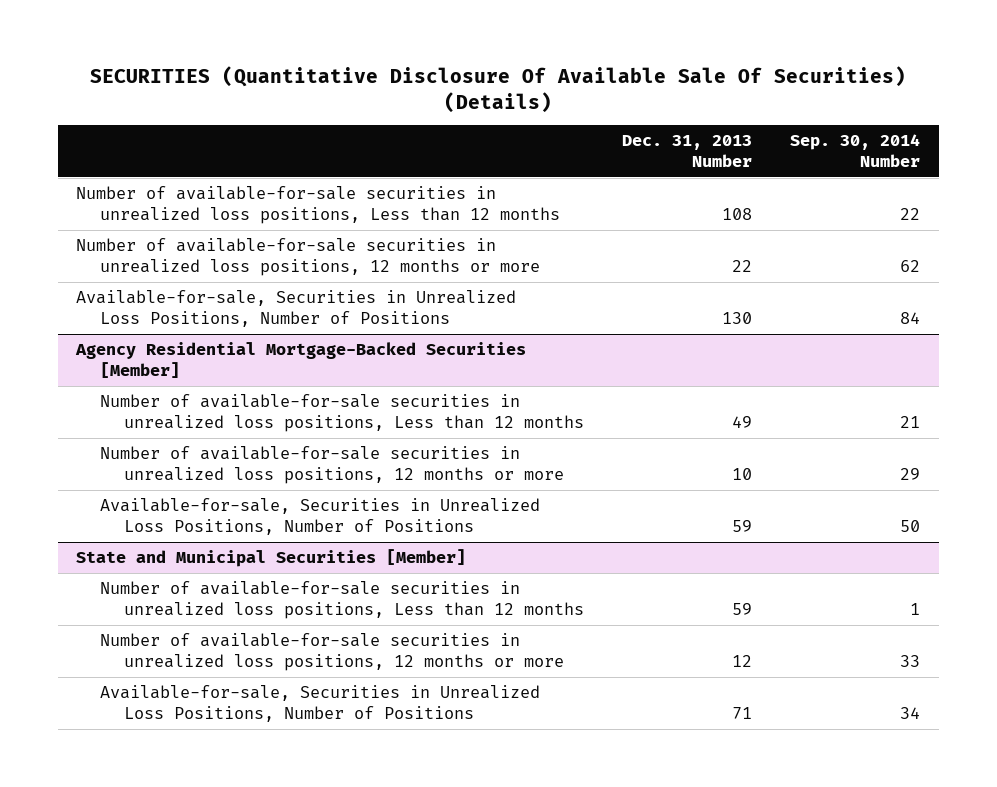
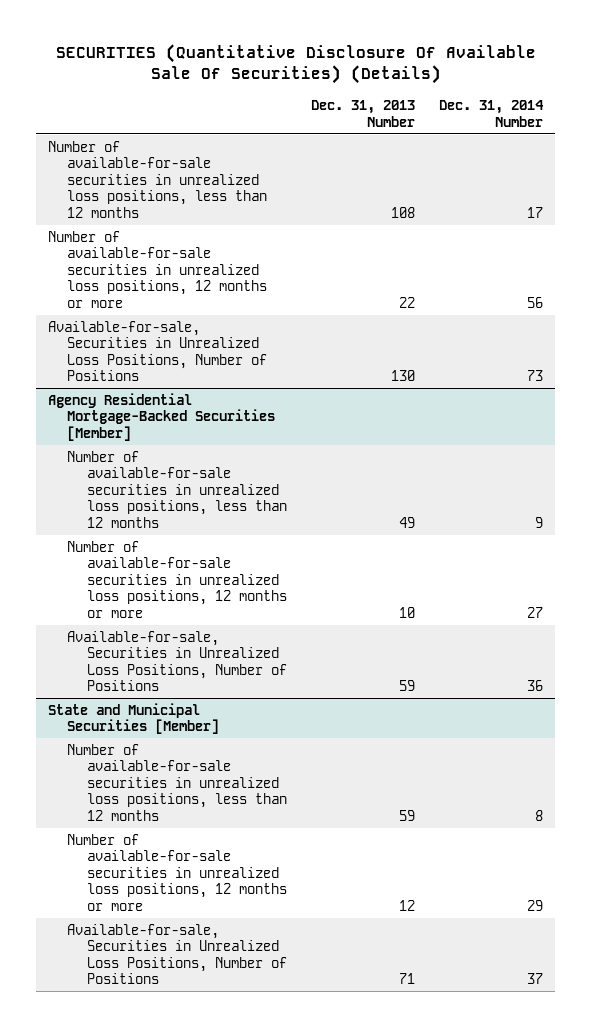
[790,134,921,168] Sep. 30, 2014 Number -> none
none -> [439,100,545,127] Dec. 31, 2014 Number
[76,186,561,224] Number of available-for-sale securities in unrealized loss positions, Less than 12 months -> [47,140,268,218] Number of available-for-sale securities in unrealized loss positions, less than 12 months
[100,394,585,432] Number of available-for-sale securities in unrealized loss positions, Less than 12 months -> [67,450,287,528] Number of available-for-sale securities in unrealized loss positions, less than 12 months
[100,581,585,619] Number of available-for-sale securities in unrealized loss positions, Less than 12 months -> [67,743,287,821] Number of available-for-sale securities in unrealized loss positions, less than 12 months

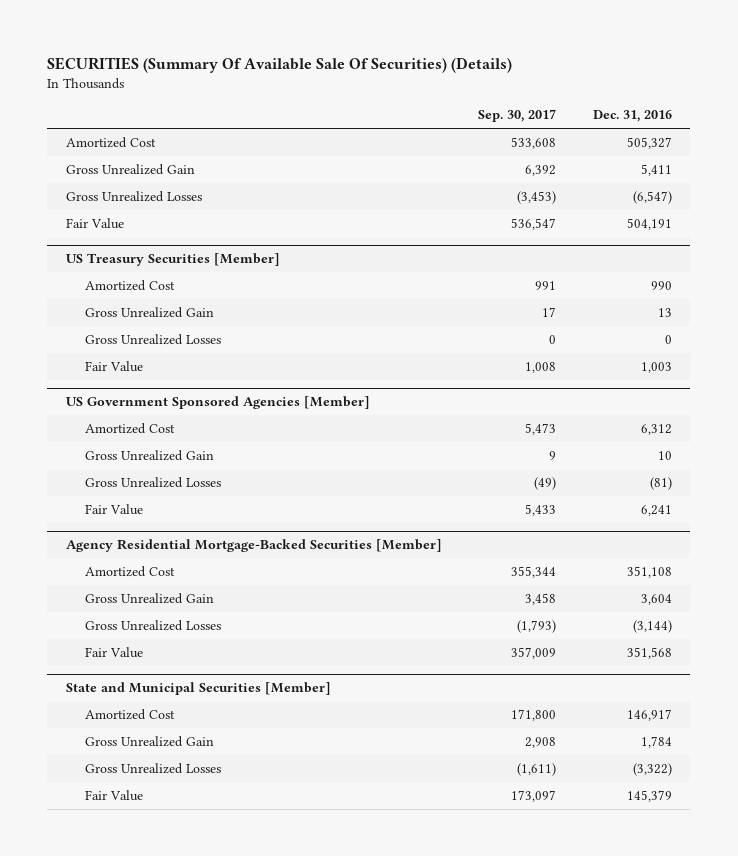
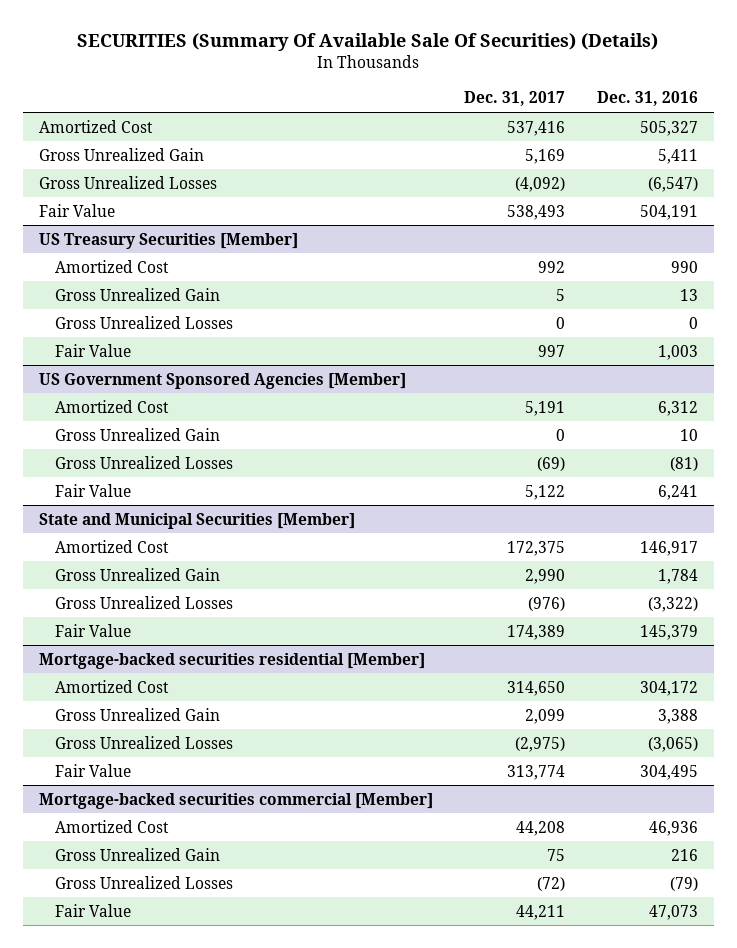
[478,109,557,123] Sep. 30, 2017 -> none
none -> [464,91,566,107] Dec. 31, 2017
[65,539,442,553] Agency Residential Mortgage-Backed Securities [Member] -> none
[84,565,175,577] Amortized Cost -> none
[84,592,214,604] Gross Unrealized Gain -> none
[84,619,221,631] Gross Unrealized Losses -> none
[84,646,143,658] Fair Value -> none
none -> [38,652,425,669] Mortgage-backed securities residential [Member]
none -> [54,679,169,693] Amortized Cost
none -> [54,707,220,721] Gross Unrealized Gain
none -> [54,735,233,749] Gross Unrealized Losses
none -> [54,763,131,777] Fair Value
none -> [38,792,433,809] Mortgage-backed securities commercial [Member]
none -> [54,819,169,833] Amortized Cost
none -> [54,847,220,861] Gross Unrealized Gain
none -> [54,875,233,889] Gross Unrealized Losses
none -> [54,903,131,917] Fair Value

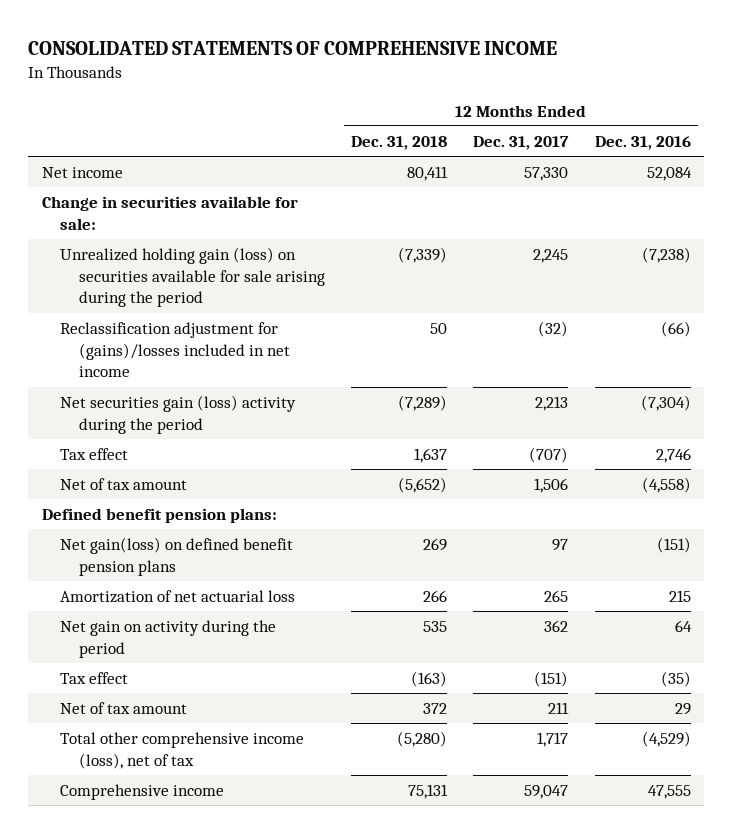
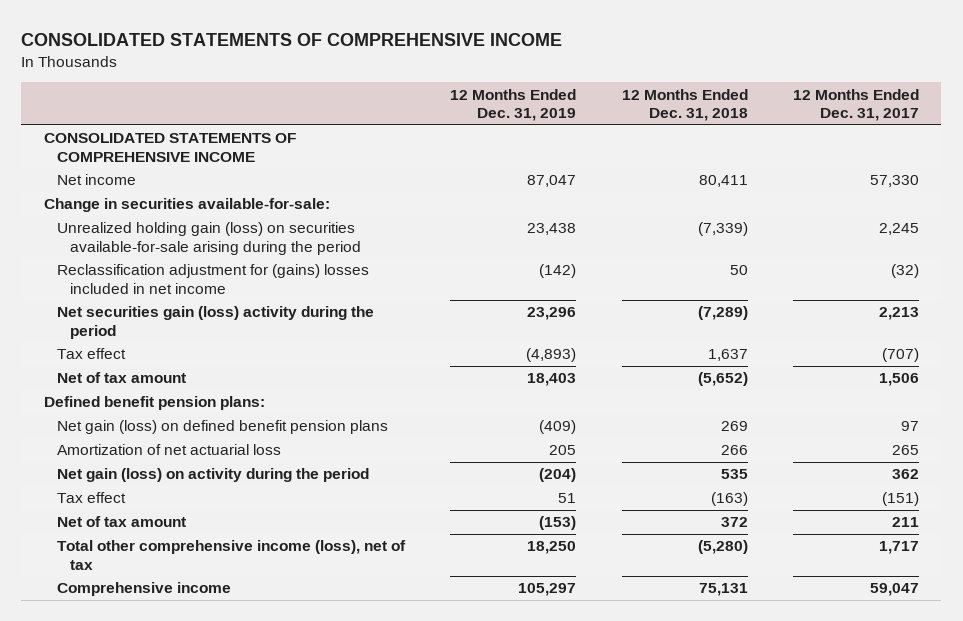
[594,135,691,150] Dec. 31, 2016 -> none
none -> [450,88,577,122] 12 Months Ended Dec. 31, 2019
none -> [43,133,296,162] CONSOLIDATED STATEMENTS OF COMPREHENSIVE INCOME
[41,196,298,230] Change in securities available for sale: -> [43,198,330,213] Change in securities available-for-sale:
[60,247,325,308] Unrealized holding gain (loss) on securities available for sale arising during the period -> [57,222,362,255] Unrealized holding gain (loss) on securities available-for-sale arising during the period
[60,322,290,378] Reclassification adjustment for (gains)/losses included in net income -> [57,264,370,294] Reclassification adjustment for (gains) losses included in net income
[60,537,294,576] Net gain(loss) on defined benefit pension plans -> [57,420,389,435] Net gain (loss) on defined benefit pension plans
[60,620,277,658] Net gain on activity during the period -> [57,468,370,483] Net gain (loss) on activity during the period

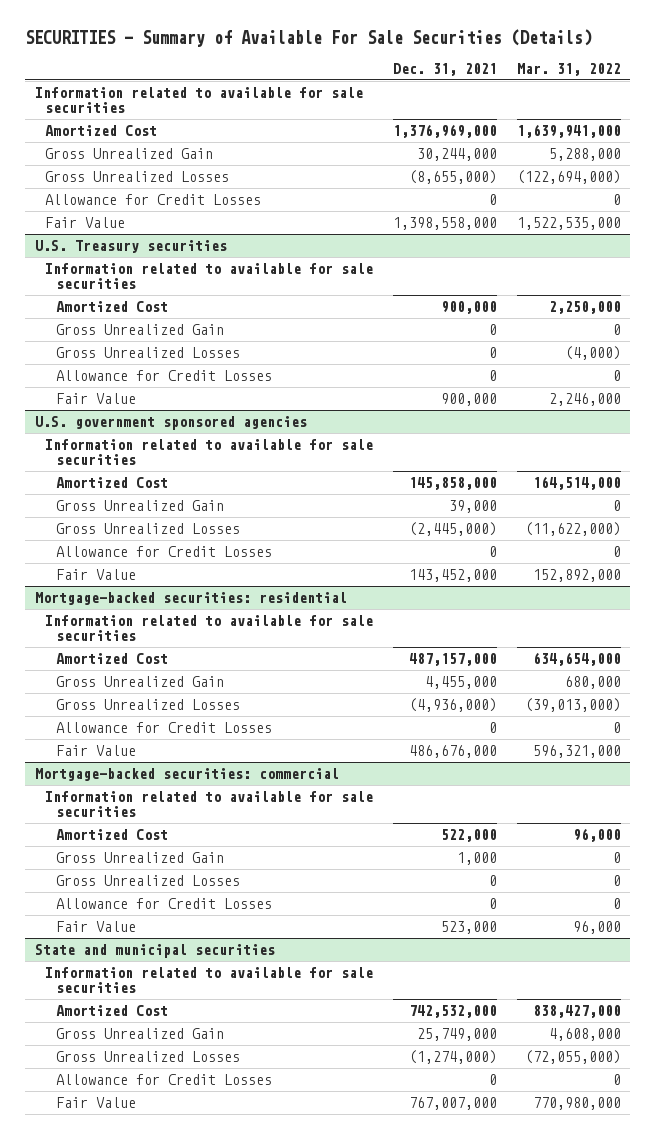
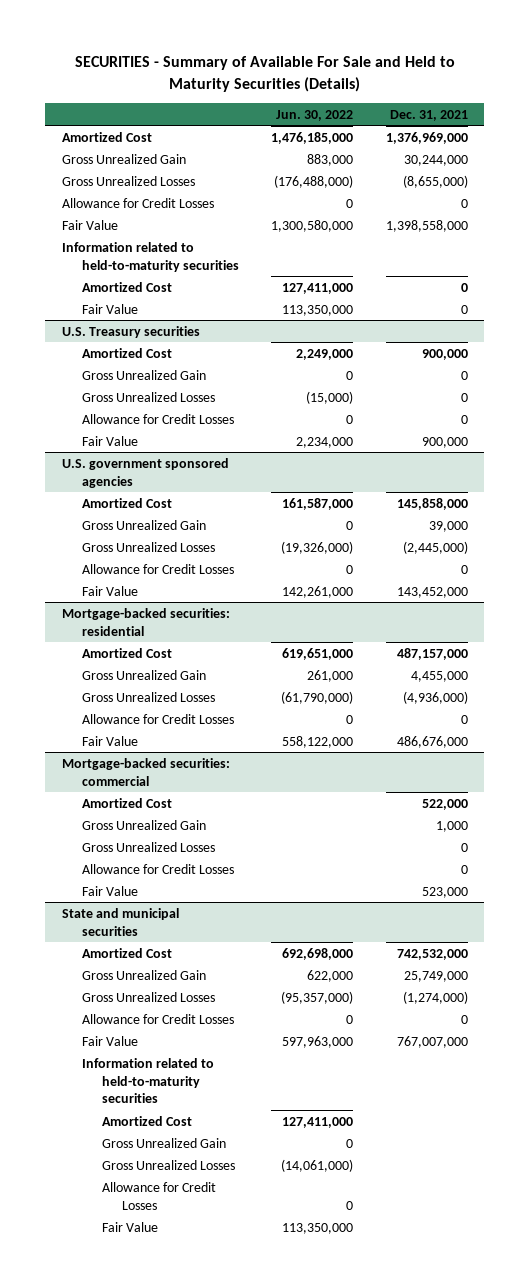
[25,29,593,48] SECURITIES - Summary of Available For Sale Securities (Details) -> [74,56,455,93] SECURITIES - Summary of Available For Sale and Held to Maturity Securities (Details)
[516,62,621,76] Mar. 31, 2022 -> none
none -> [276,109,354,121] Jun. 30, 2022
[35,87,364,114] Information related to available for sale securities -> none
none -> [61,241,239,272] Information related to held-to-maturity securities
none -> [81,281,172,292] Amortized Cost
none -> [81,303,138,314] Fair Value
[45,263,374,290] Information related to available for sale securities -> none
[45,439,374,466] Information related to available for sale securities -> none
[45,615,374,642] Information related to available for sale securities -> none
[45,791,374,818] Information related to available for sale securities -> none
[45,967,374,994] Information related to available for sale securities -> none
none -> [81,1057,214,1104] Information related to held-to-maturity securities
none -> [101,1115,192,1126] Amortized Cost
none -> [101,1137,226,1148] Gross Unrealized Gain
none -> [101,1159,235,1170] Gross Unrealized Losses
none -> [101,1181,216,1210] Allowance for Credit Losses
none -> [101,1221,158,1232] Fair Value

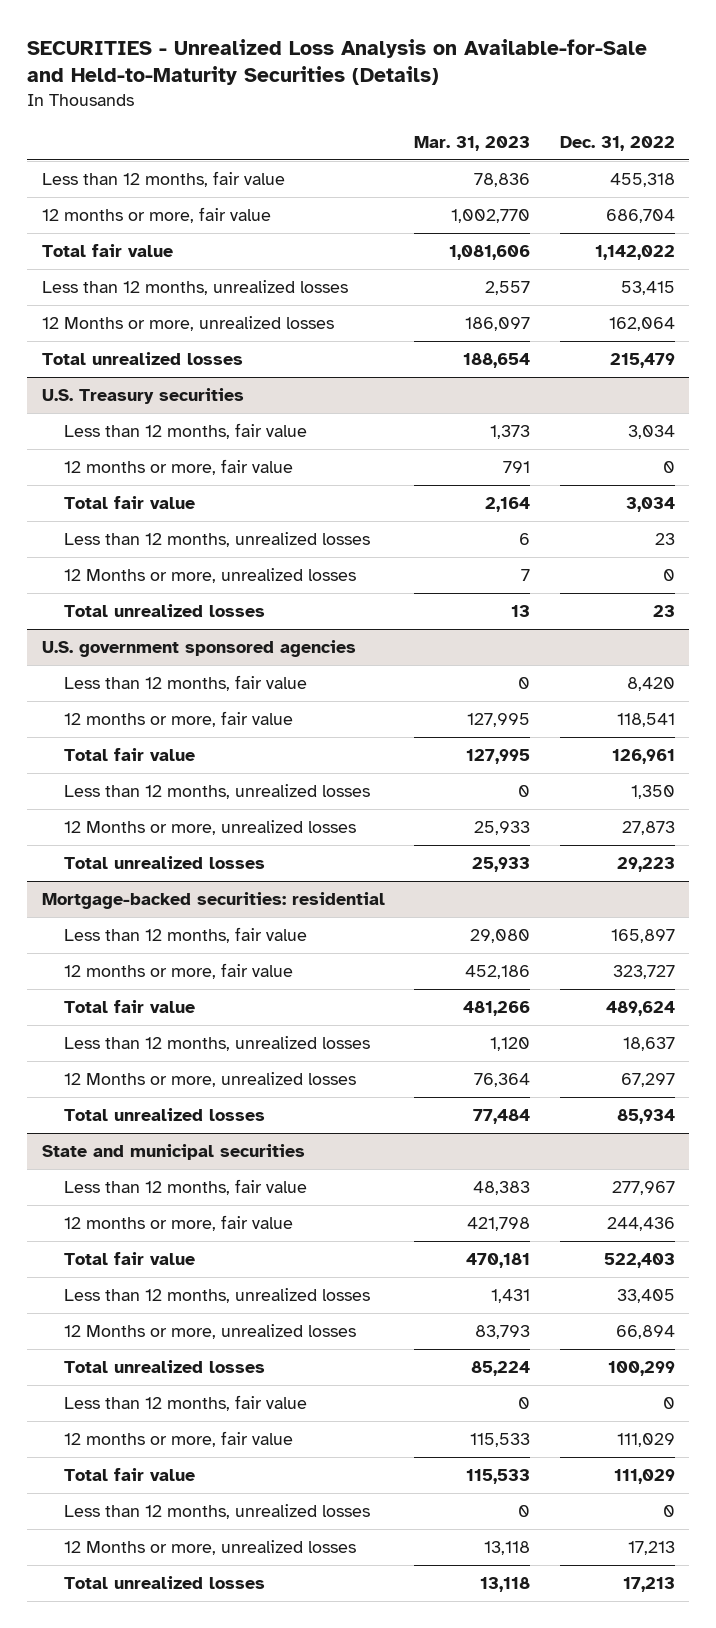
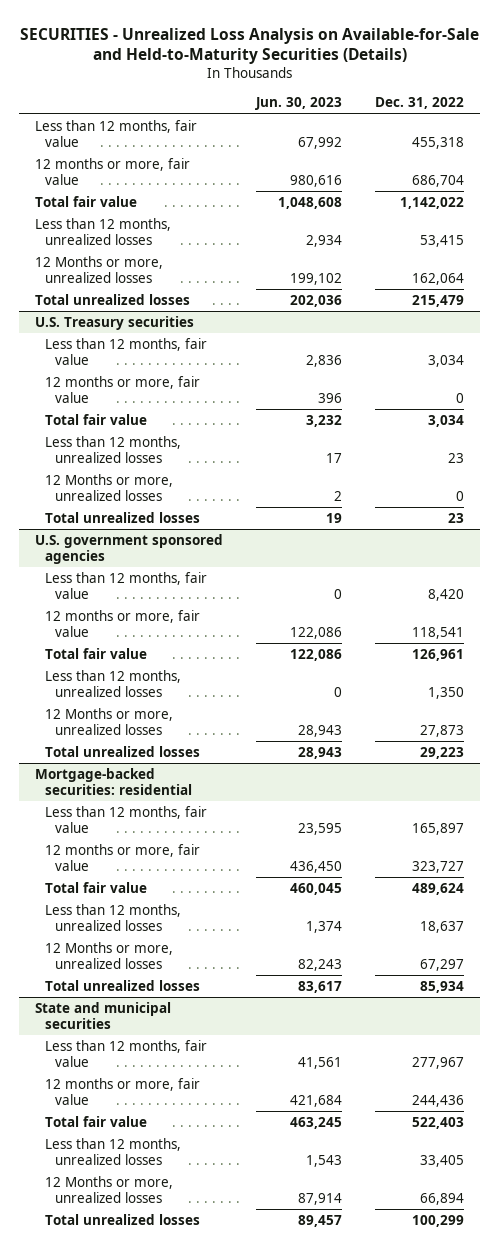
[414,135,531,151] Mar. 31, 2023 -> none
none -> [255,97,343,111] Jun. 30, 2023
[64,1394,308,1411] Less than 12 months, fair value -> none
[64,1430,294,1447] 12 months or more, fair value -> none
[64,1467,196,1481] Total fair value -> none
[64,1503,371,1519] Less than 12 months, unrealized losses -> none
[64,1539,357,1555] 12 Months or more, unrealized losses -> none
[64,1575,266,1589] Total unrealized losses -> none

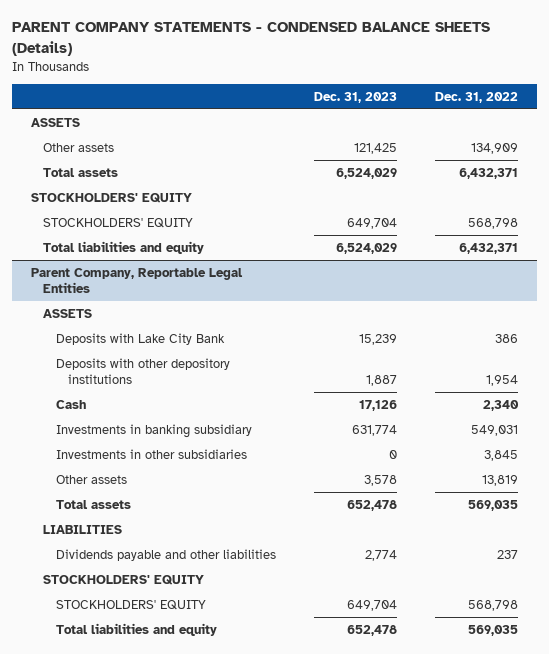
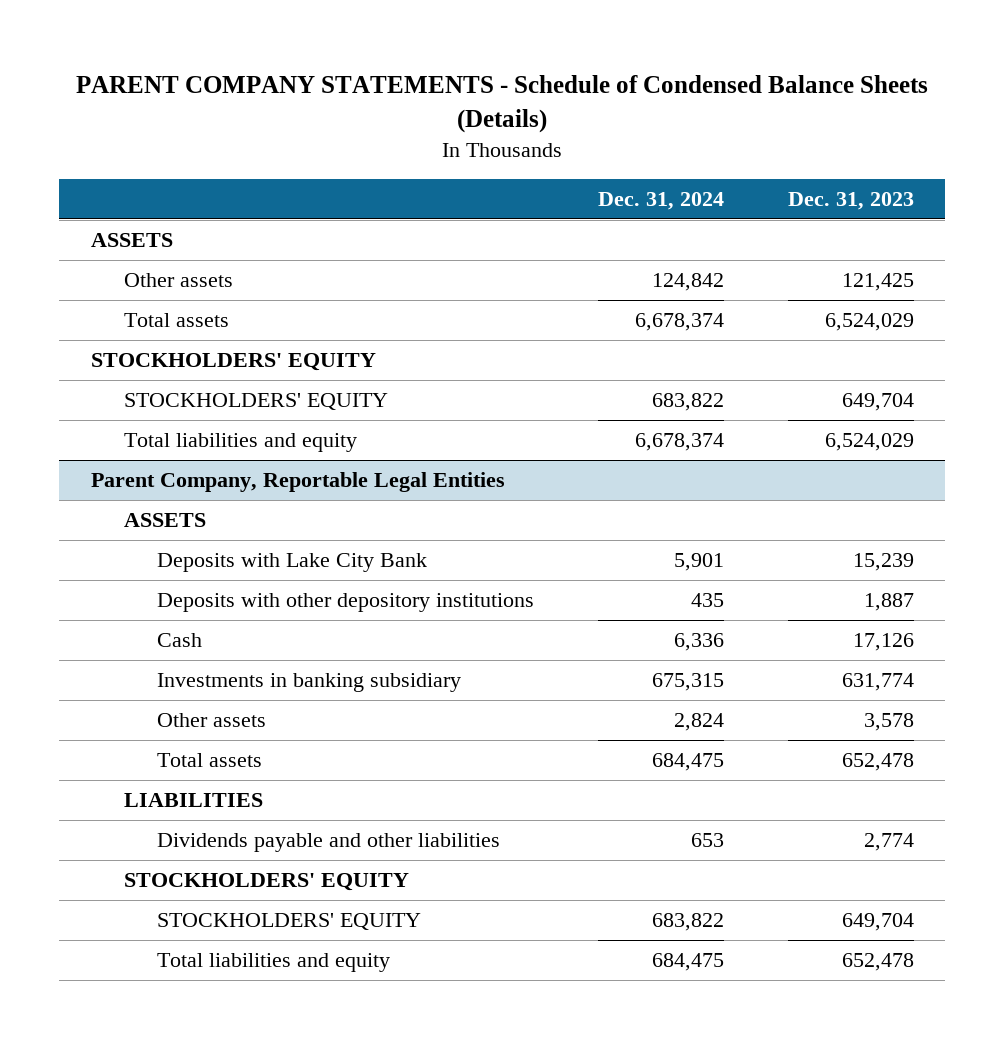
[11,22,490,56] PARENT COMPANY STATEMENTS - CONDENSED BALANCE SHEETS (Details) -> [76,75,929,134] PARENT COMPANY STATEMENTS - Schedule of Condensed Balance Sheets (Details)
[434,91,518,103] Dec. 31, 2022 -> none
none -> [597,192,724,211] Dec. 31, 2024
[55,448,247,459] Investments in other subsidiaries -> none

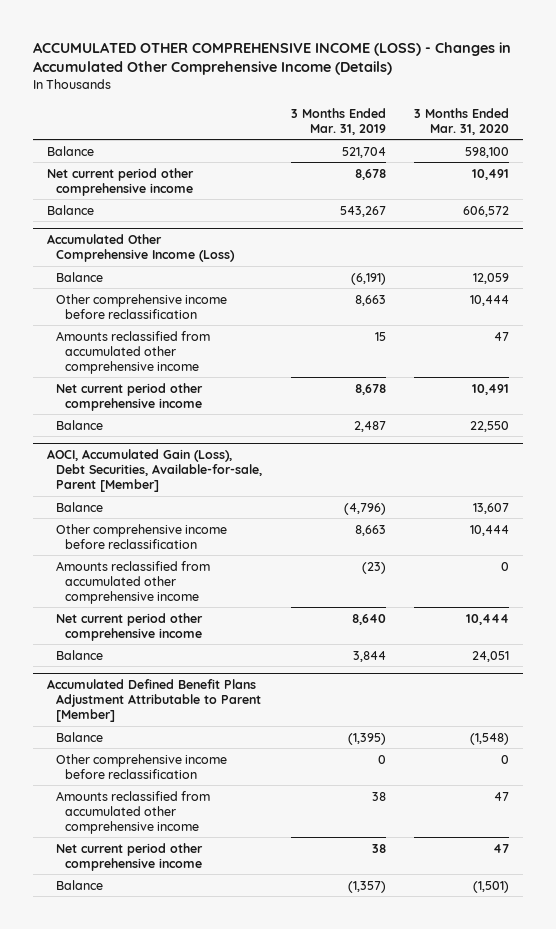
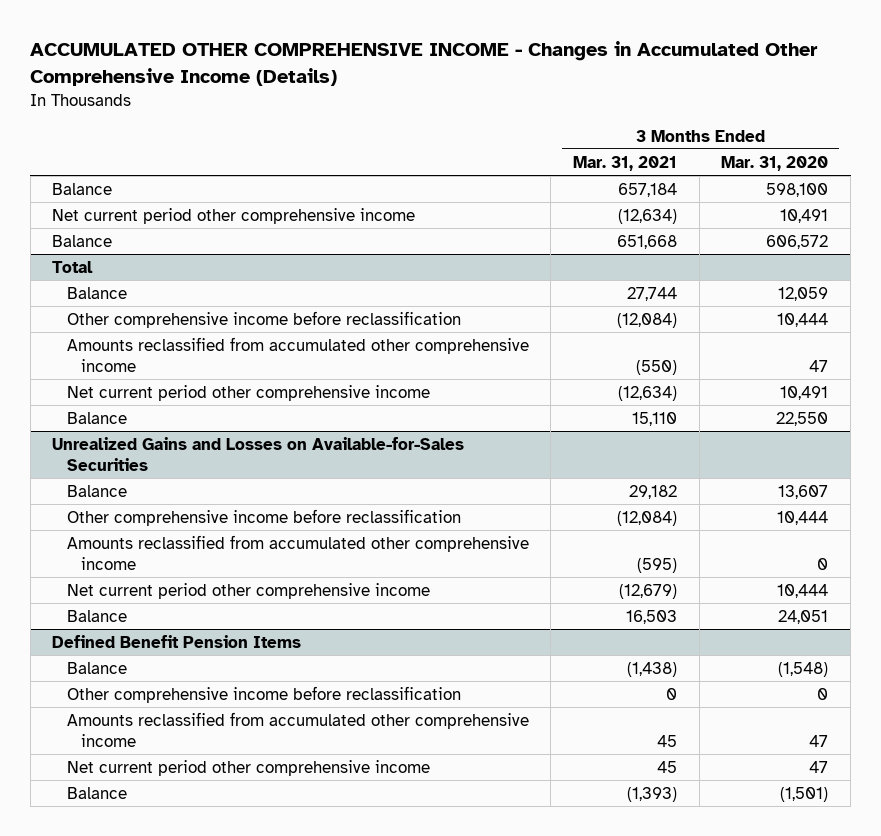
[33,41,512,76] ACCUMULATED OTHER COMPREHENSIVE INCOME (LOSS) - Changes in Accumulated Other Comprehensive Income (Details) -> [30,41,819,86] ACCUMULATED OTHER COMPREHENSIVE INCOME - Changes in Accumulated Other Comprehensive Income (Details)
[290,107,386,135] 3 Months Ended Mar. 31, 2019 -> none
none -> [573,155,678,171] Mar. 31, 2021
[47,234,236,263] Accumulated Other Comprehensive Income (Loss) -> [52,260,94,273] Total
[47,449,263,493] AOCI, Accumulated Gain (Loss), Debt Securities, Available-for-sale, Parent [Member] -> [52,436,465,472] Unrealized Gains and Losses on Available-for-Sales Securities
[47,679,262,723] Accumulated Defined Benefit Plans Adjustment Attributable to Parent [Member] -> [52,634,302,648] Defined Benefit Pension Items

